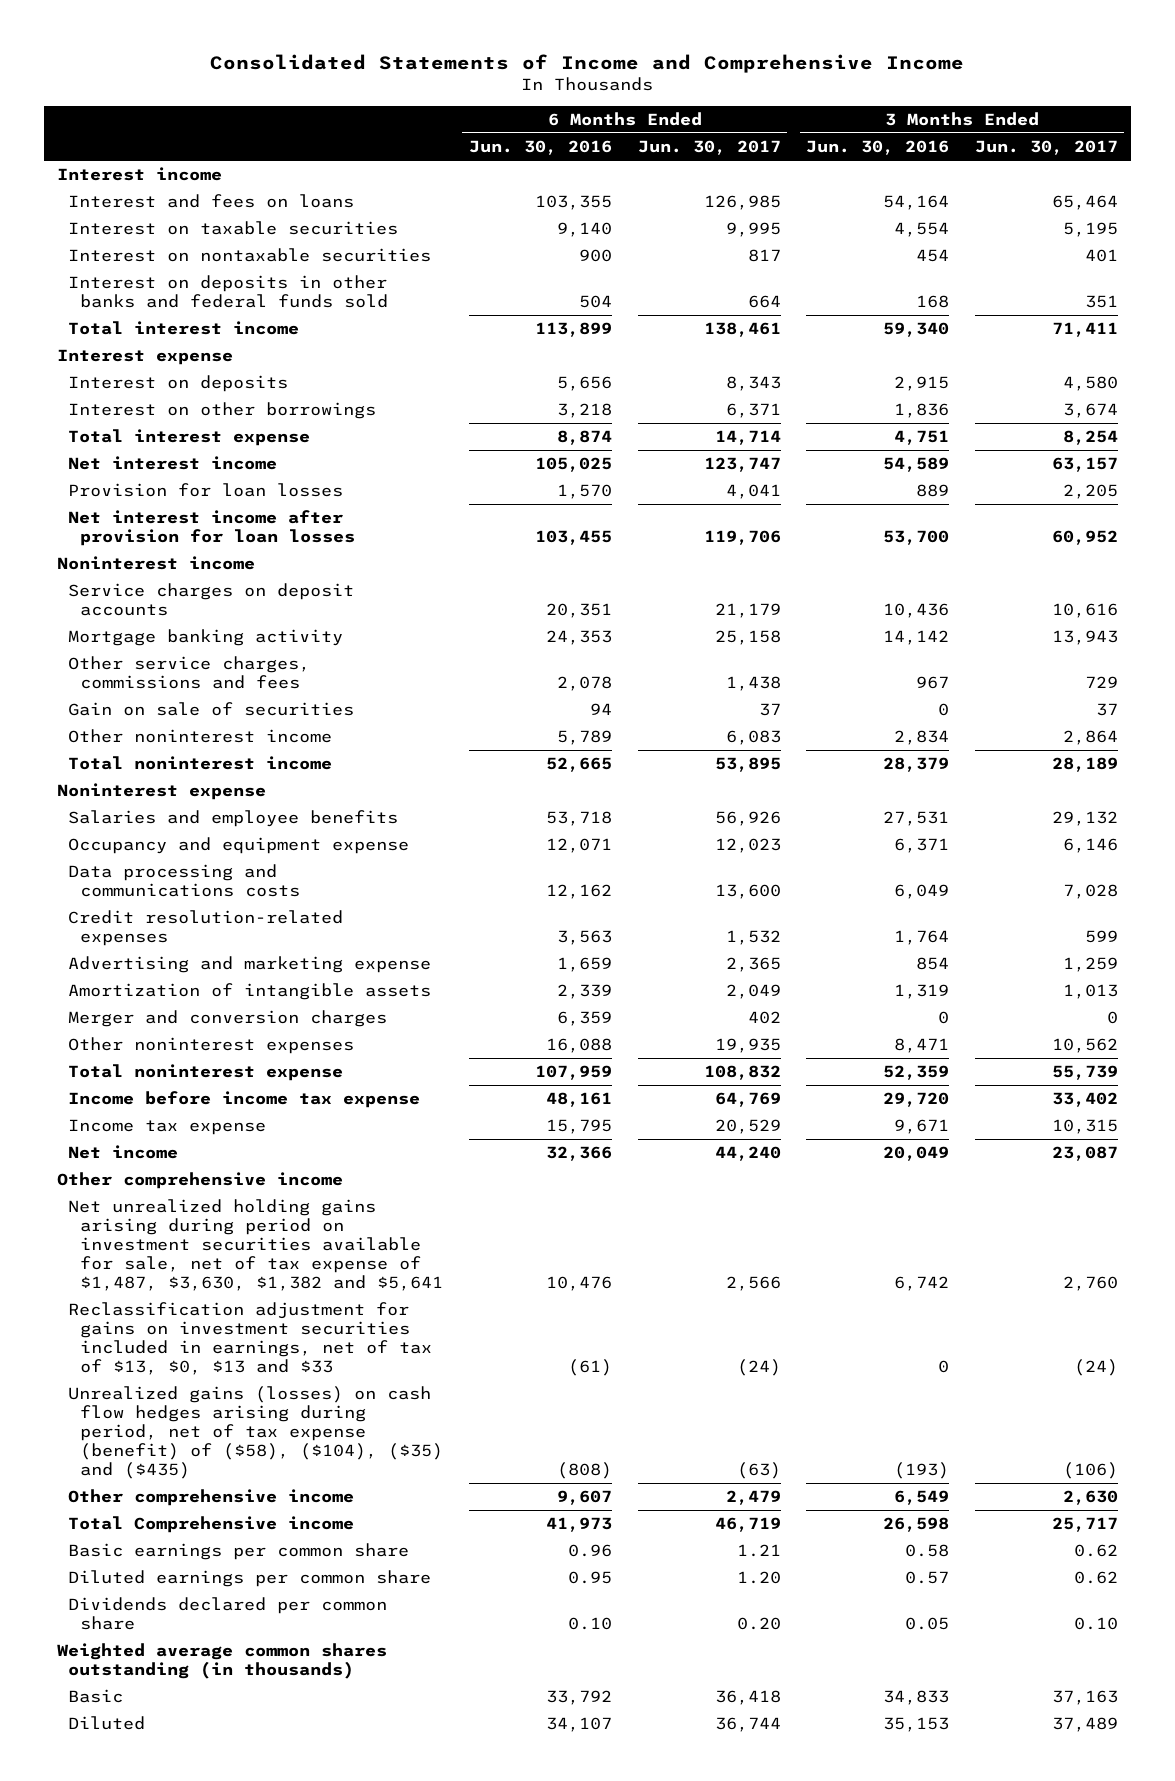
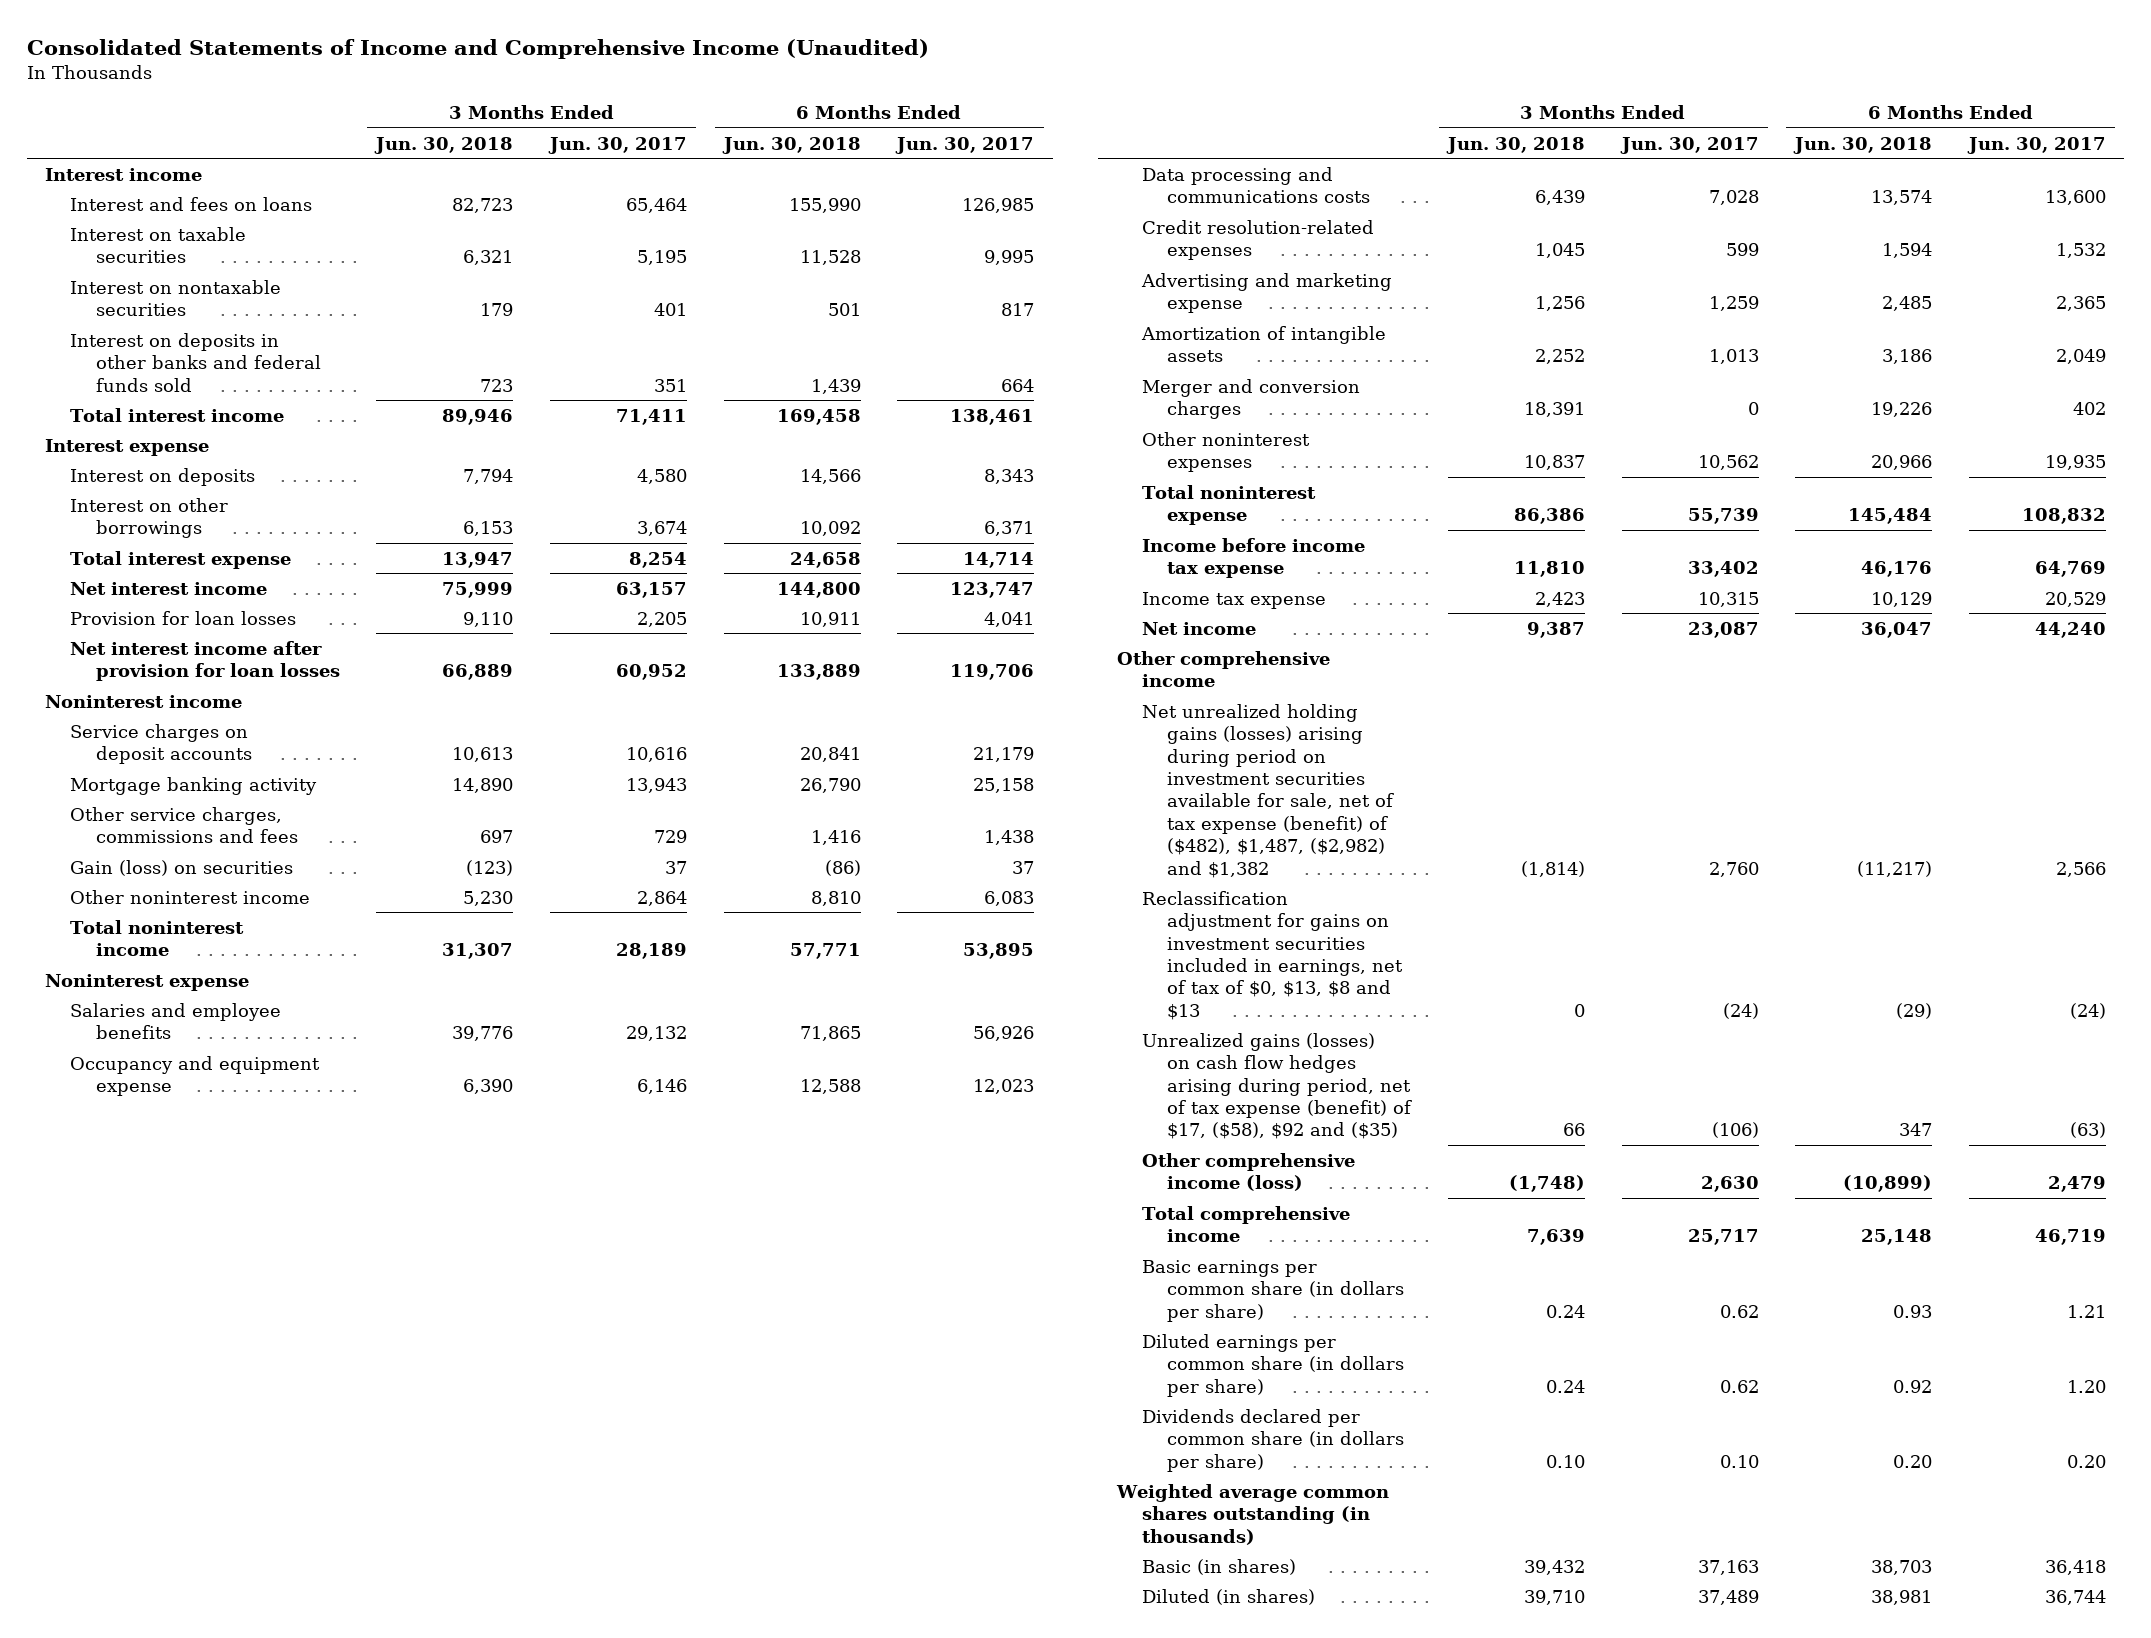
[210,53,965,73] Consolidated Statements of Income and Comprehensive Income -> [26,38,929,59] Consolidated Statements of Income and Comprehensive Income (Unaudited)
[468,140,612,156] Jun. 30, 2016 -> none
[806,140,950,156] Jun. 30, 2016 -> none
none -> [374,136,514,154] Jun. 30, 2018
none -> [721,136,861,154] Jun. 30, 2018
[68,702,355,717] Gain on sale of securities -> [70,859,294,876] Gain (loss) on securities
[68,1199,444,1292] Net unrealized holding gains arising during period on investment securities available for sale, net of tax expense of $1,487, $3,630, $1,382 and $5,641 -> [1141,703,1395,878] Net unrealized holding gains (losses) arising during period on investment securities available for sale, net of tax expense (benefit) of ($482), $1,487, ($2,982) and $1,382
[68,1302,433,1376] Reclassification adjustment for gains on investment securities included in earnings, net of tax of $13, $0, $13 and $33 -> [1141,890,1404,1020] Reclassification adjustment for gains on investment securities included in earnings, net of tax of $0, $13, $8 and $13
[68,1386,444,1480] Unrealized gains (losses) on cash flow hedges arising during period, net of tax expense (benefit) of ($58), ($104), ($35) and ($435) -> [1141,1032,1413,1140] Unrealized gains (losses) on cash flow hedges arising during period, net of tax expense (benefit) of $17, ($58), $92 and ($35)
[68,1489,355,1507] Other comprehensive income -> [1141,1152,1355,1192] Other comprehensive income (loss)
[68,1516,355,1534] Total Comprehensive income -> [1141,1205,1350,1243] Total comprehensive income
[68,1543,410,1561] Basic earnings per common share -> [1141,1259,1405,1322] Basic earnings per common share (in dollars per share)
[68,1570,432,1588] Diluted earnings per common share -> [1141,1333,1405,1397] Diluted earnings per common share (in dollars per share)
[68,1597,388,1631] Dividends declared per common share -> [1141,1408,1405,1472] Dividends declared per common share (in dollars per share)
[68,1689,124,1704] Basic -> [1141,1558,1296,1575] Basic (in shares)
[68,1716,146,1731] Diluted -> [1141,1588,1315,1605] Diluted (in shares)

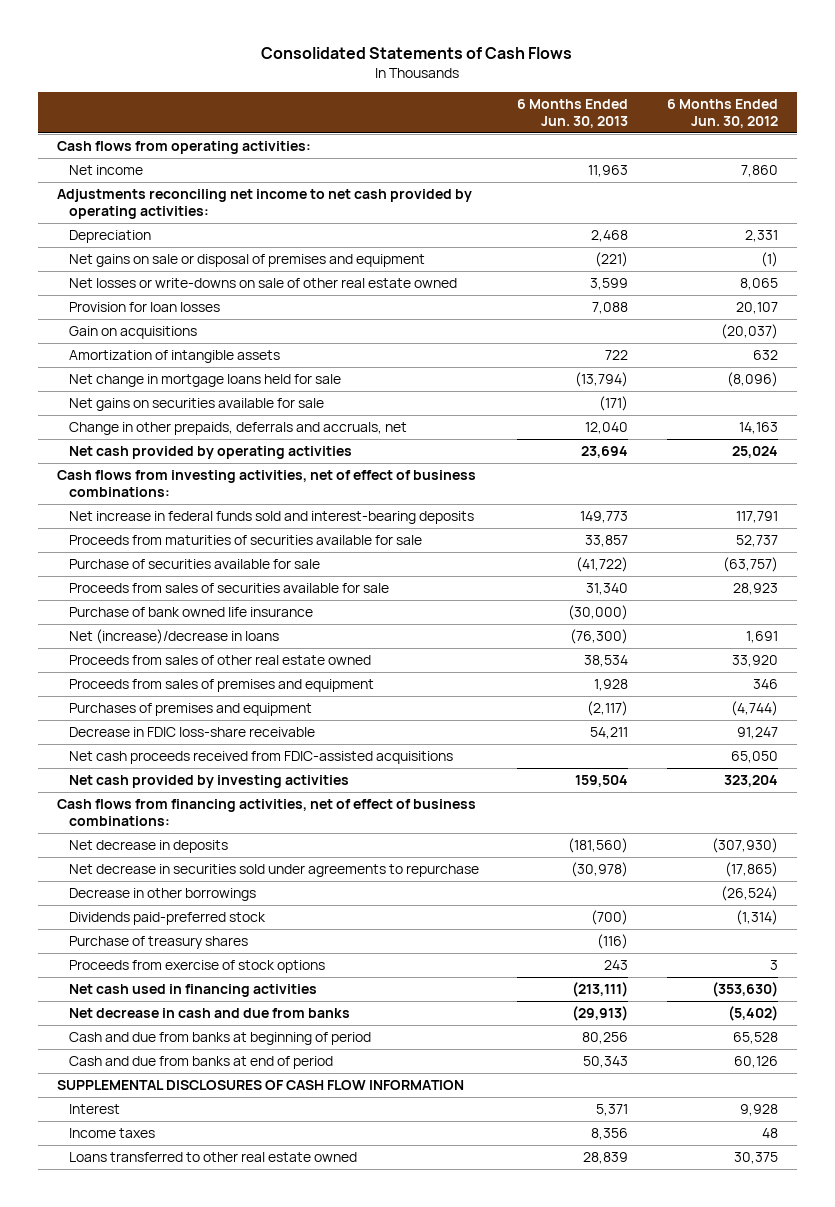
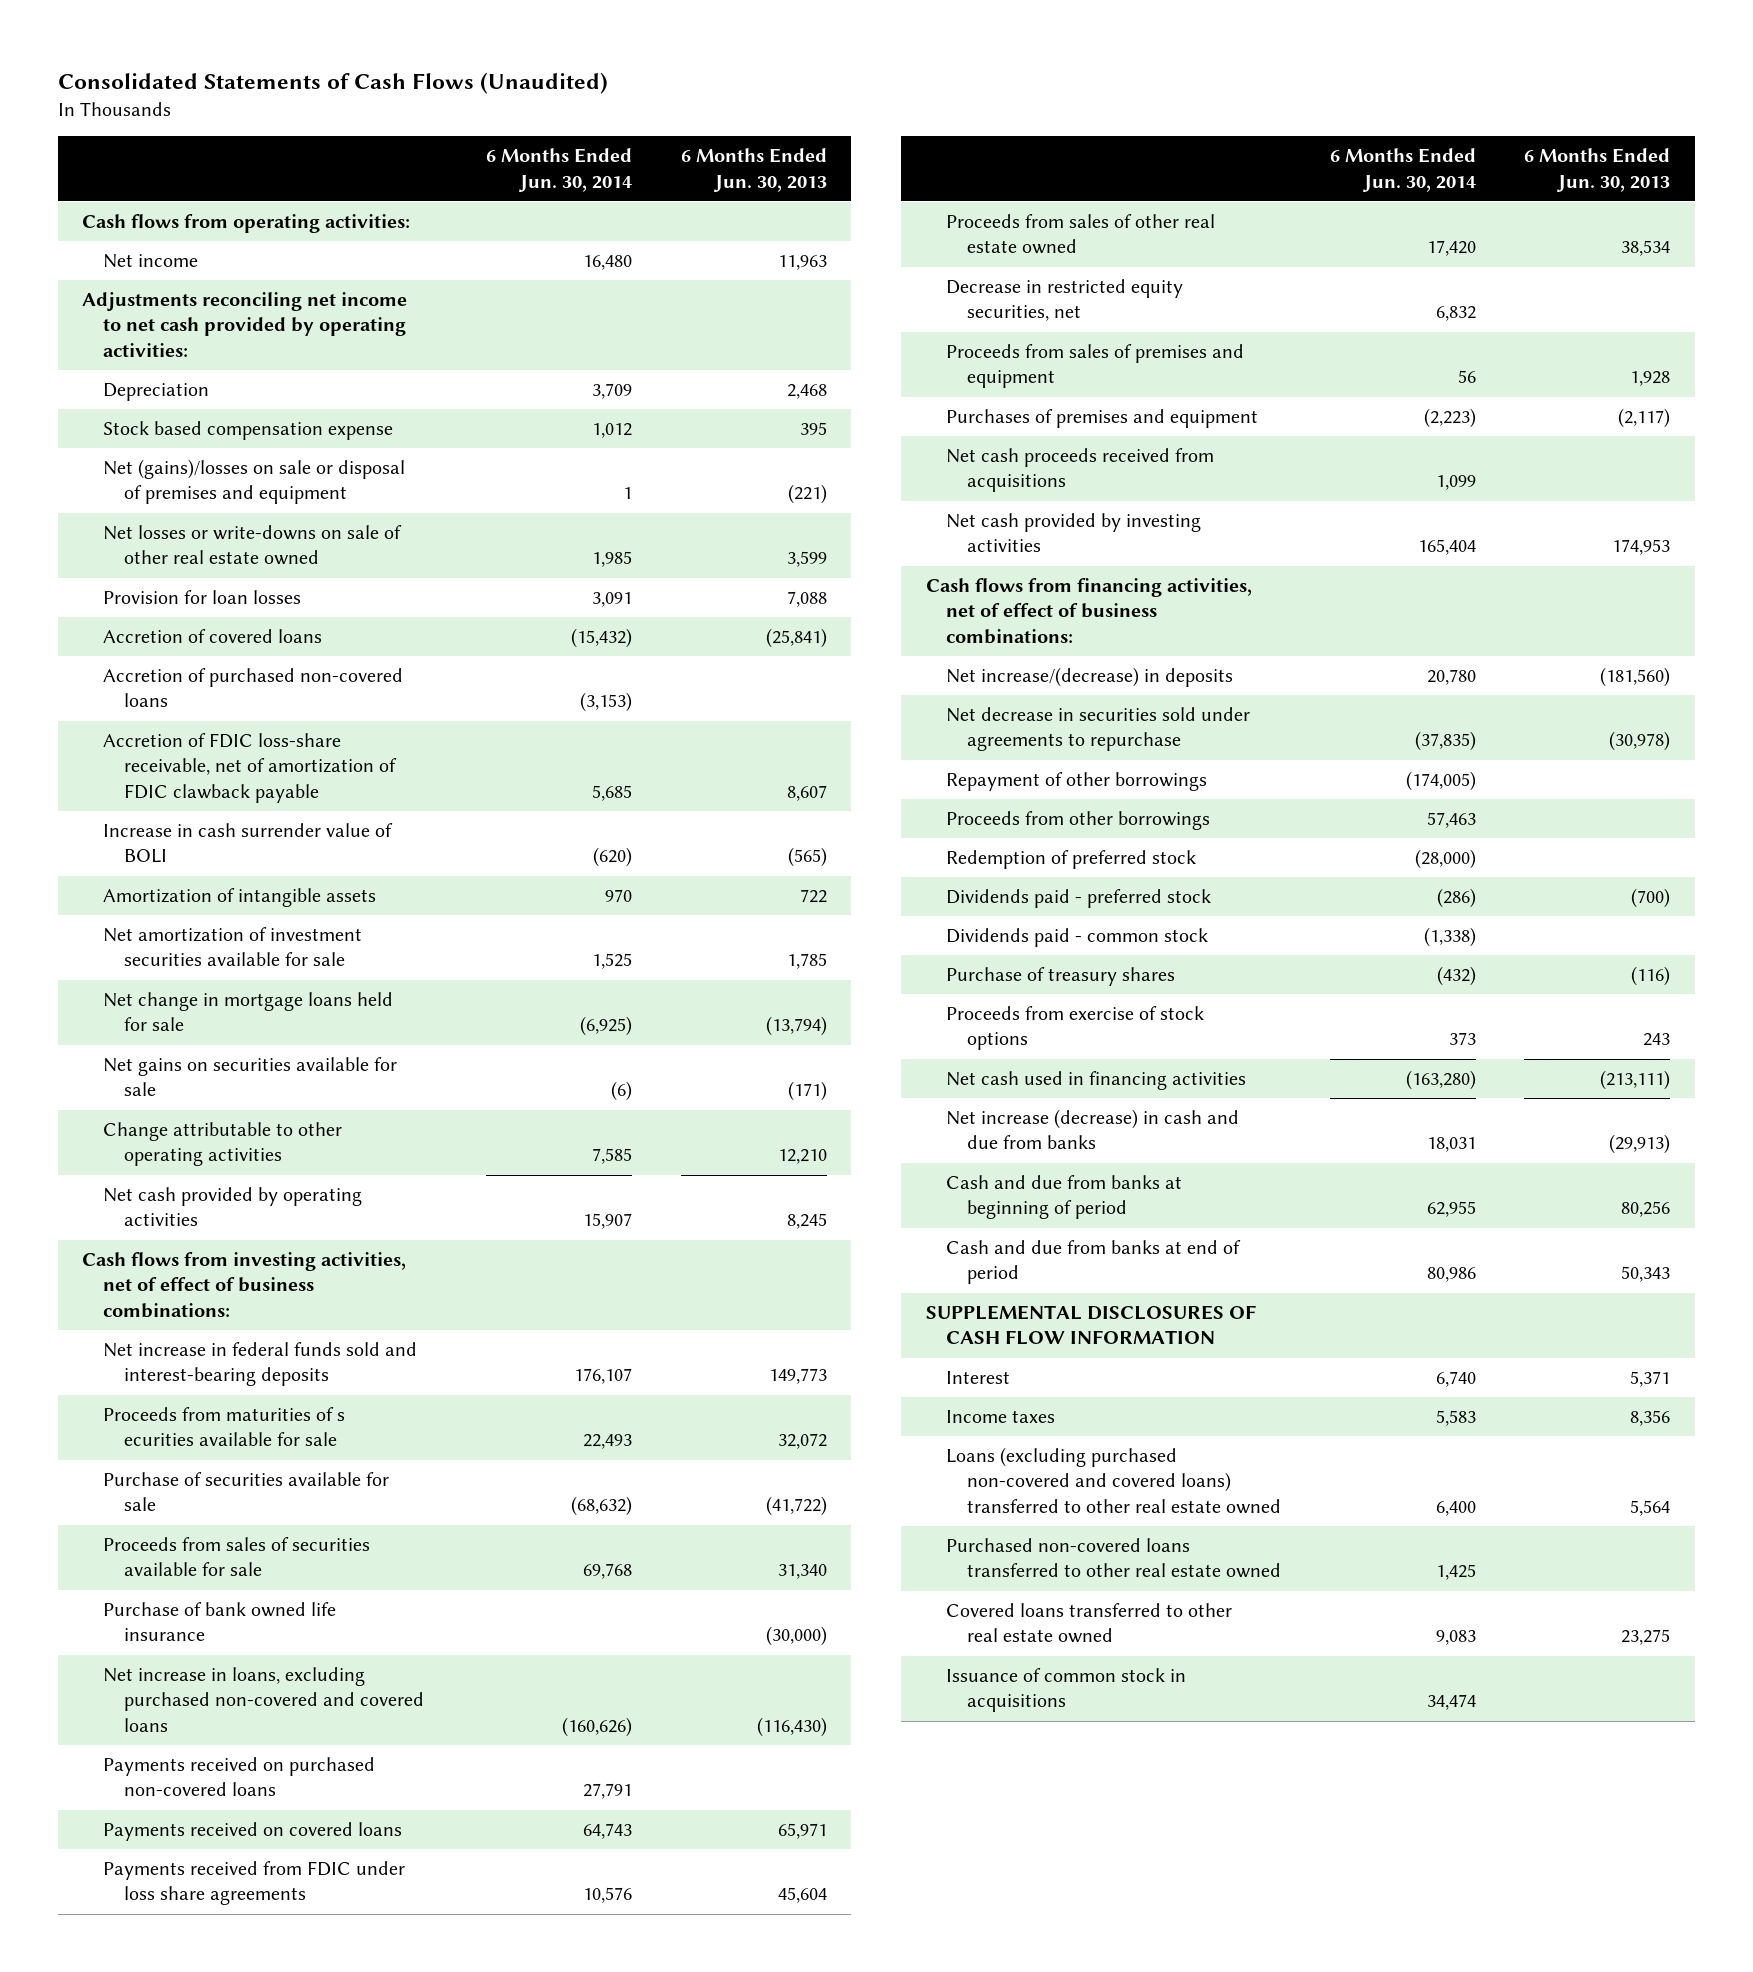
[261,47,573,60] Consolidated Statements of Cash Flows -> [57,72,608,95] Consolidated Statements of Cash Flows (Unaudited)
[667,99,779,128] 6 Months Ended Jun. 30, 2012 -> none
none -> [486,148,633,192] 6 Months Ended Jun. 30, 2014
none -> [102,421,393,441] Stock based compensation expense
[68,254,425,268] Net gains on sale or disposal of premises and equipment -> [102,459,405,505] Net (gains)/losses on sale or disposal of premises and equipment
[68,326,197,340] Gain on acquisitions -> none
none -> [102,629,322,644] Accretion of covered loans
none -> [102,668,403,708] Accretion of purchased non-covered loans
none -> [102,733,397,803] Accretion of FDIC loss-share receivable, net of amortization of FDIC clawback payable
none -> [102,823,393,864] Increase in cash surrender value of BOLI
none -> [102,927,362,967] Net amortization of investment securities available for sale
[68,422,407,436] Change in other prepaids, deferrals and accruals, net -> none
none -> [102,1122,342,1167] Change attributable to other operating activities
[581,446,629,459] 23,694 -> [786,1213,827,1230] 8,245
[68,535,422,546] Proceeds from maturities of securities available for sale -> [102,1407,345,1447] Proceeds from maturities of s ecurities available for sale
[585,535,629,548] 33,857 -> [777,1433,827,1450] 32,072
[68,629,279,645] Net (increase)/decrease in loans -> none
none -> [102,1667,424,1732] Net increase in loans, excluding purchased non-covered and covered loans
none -> [102,1757,375,1797] Payments received on purchased non-covered loans
none -> [102,1822,402,1842] Payments received on covered loans
none -> [102,1861,405,1906] Payments received from FDIC under loss share agreements
none -> [946,279,1184,322] Decrease in restricted equity securities, net
[68,727,315,738] Decrease in FDIC loss-share receivable -> none
[68,751,453,765] Net cash proceeds received from FDIC-assisted acquisitions -> [946,448,1215,493] Net cash proceeds received from acquisitions
[575,775,629,788] 159,504 -> [1612,539,1671,556] 174,953
[68,840,228,854] Net decrease in deposits -> [946,667,1234,688] Net increase/(decrease) in deposits
[68,888,256,902] Decrease in other borrowings -> none
none -> [946,772,1208,792] Repayment of other borrowings
none -> [946,811,1211,831] Proceeds from other borrowings
none -> [946,850,1197,870] Redemption of preferred stock
[68,912,266,926] Dividends paid-preferred stock -> [946,889,1212,909] Dividends paid - preferred stock
none -> [946,928,1209,948] Dividends paid - common stock
[68,1008,350,1019] Net decrease in cash and due from banks -> [946,1109,1240,1150] Net increase (decrease) in cash and due from banks
none -> [946,1447,1281,1514] Loans (excluding purchased non-covered and covered loans) transferred to other real estate owned
none -> [946,1538,1281,1579] Purchased non-covered loans transferred to other real estate owned
[68,1152,357,1163] Loans transferred to other real estate owned -> [946,1603,1233,1644] Covered loans transferred to other real estate owned
[583,1152,629,1165] 28,839 -> [1621,1629,1671,1646] 23,275
none -> [946,1668,1187,1713] Issuance of common stock in acquisitions

